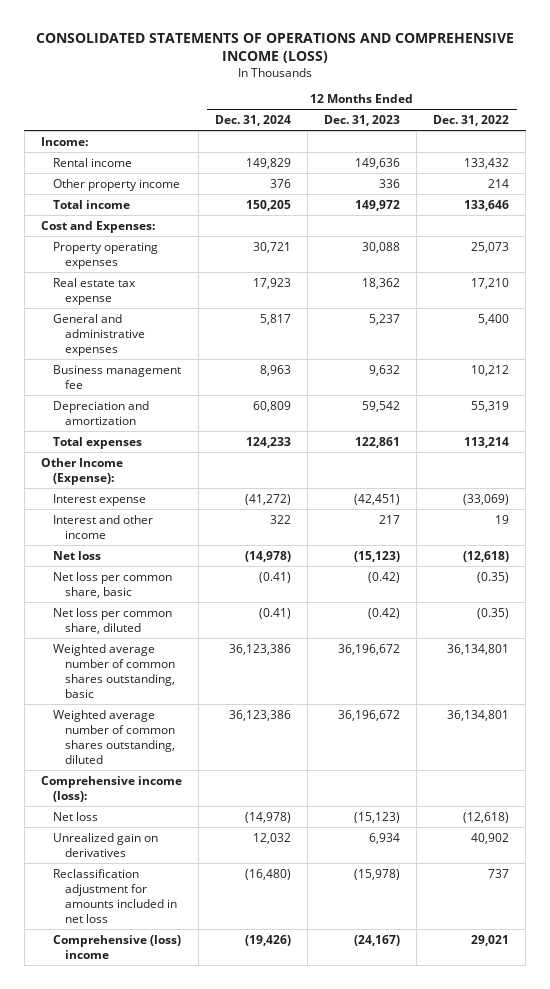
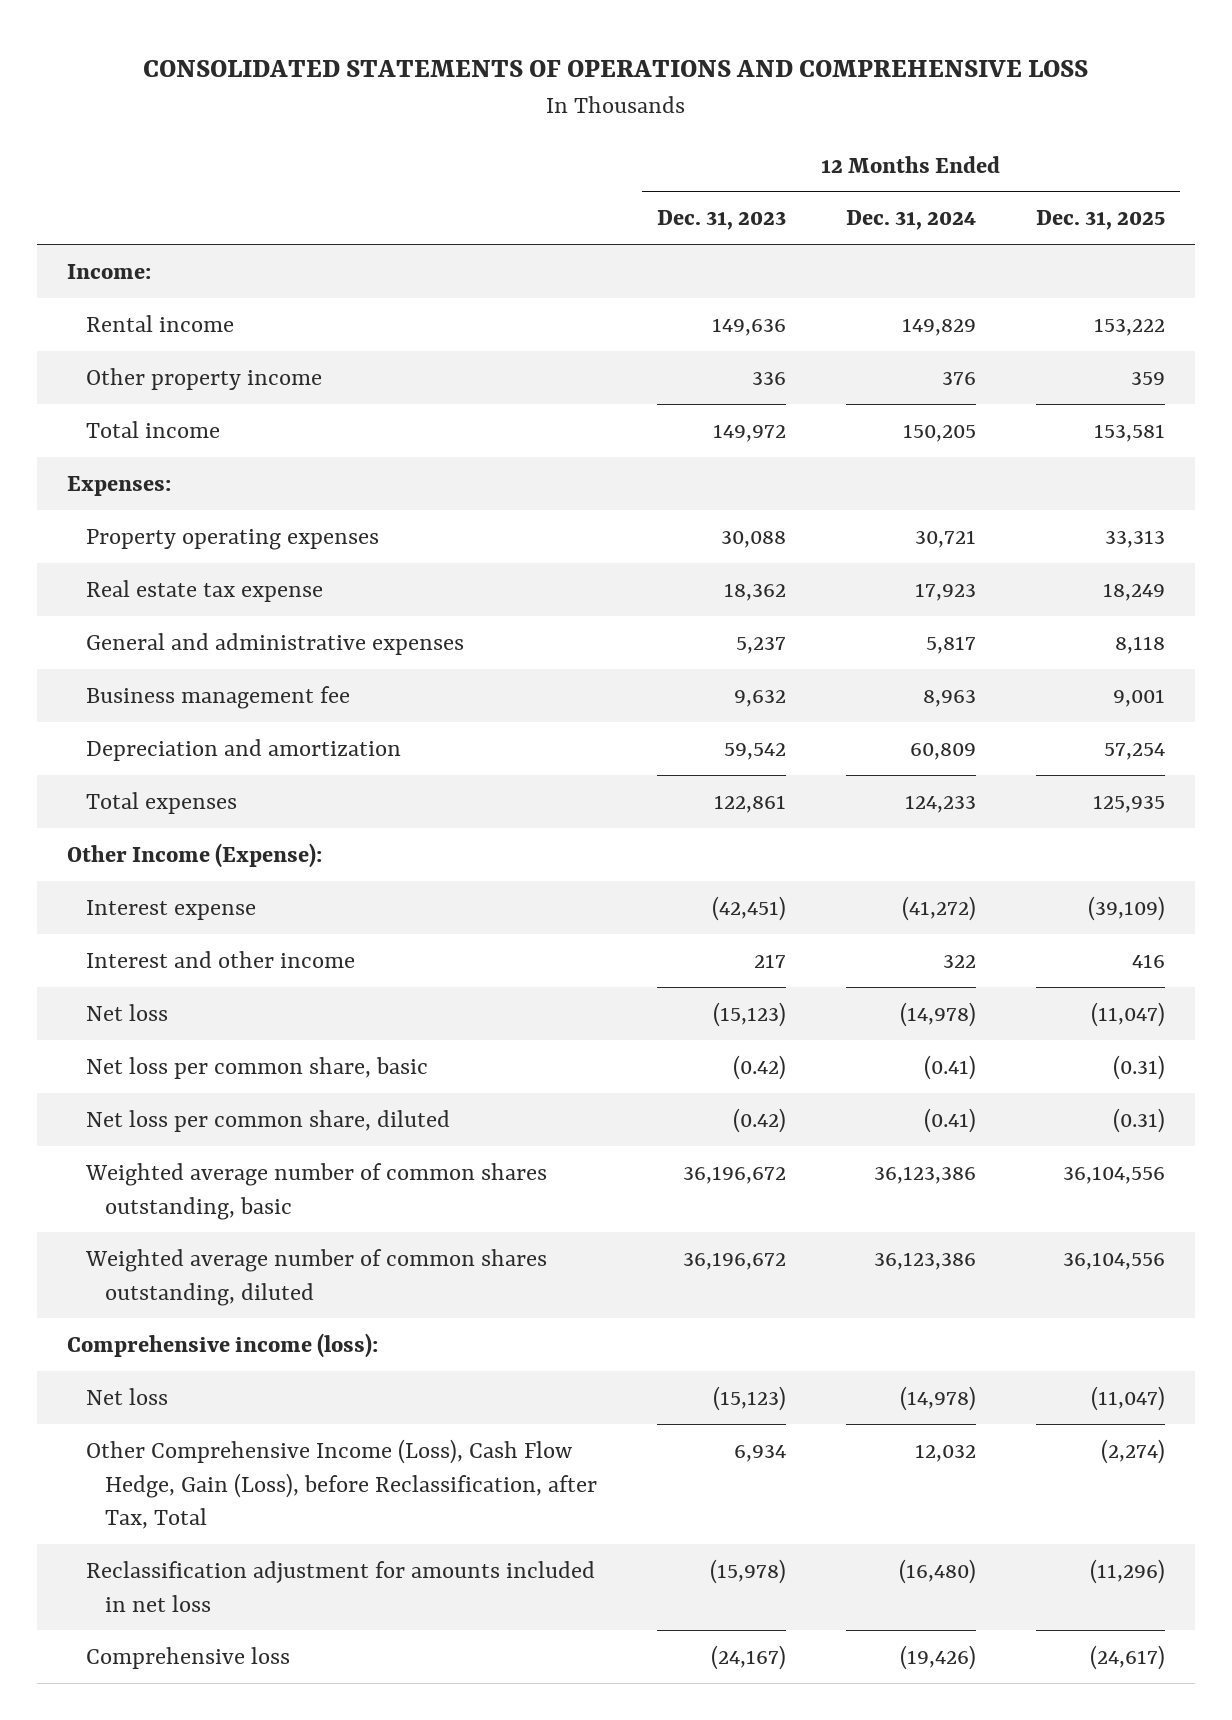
[35,32,514,64] CONSOLIDATED STATEMENTS OF OPERATIONS AND COMPREHENSIVE INCOME (LOSS) -> [142,60,1088,78] CONSOLIDATED STATEMENTS OF OPERATIONS AND COMPREHENSIVE LOSS
[433,115,510,127] Dec. 31, 2022 -> none
none -> [1036,210,1166,231] Dec. 31, 2025
[40,220,155,233] Cost and Expenses: -> [66,475,171,496] Expenses:
[53,832,159,857] Unrealized gain on derivatives -> [85,1438,598,1530] Other Comprehensive Income (Loss), Cash Flow Hedge, Gain (Loss), before Reclassification, after Tax, Total
[53,934,182,959] Comprehensive (loss) income -> [85,1646,290,1669] Comprehensive loss

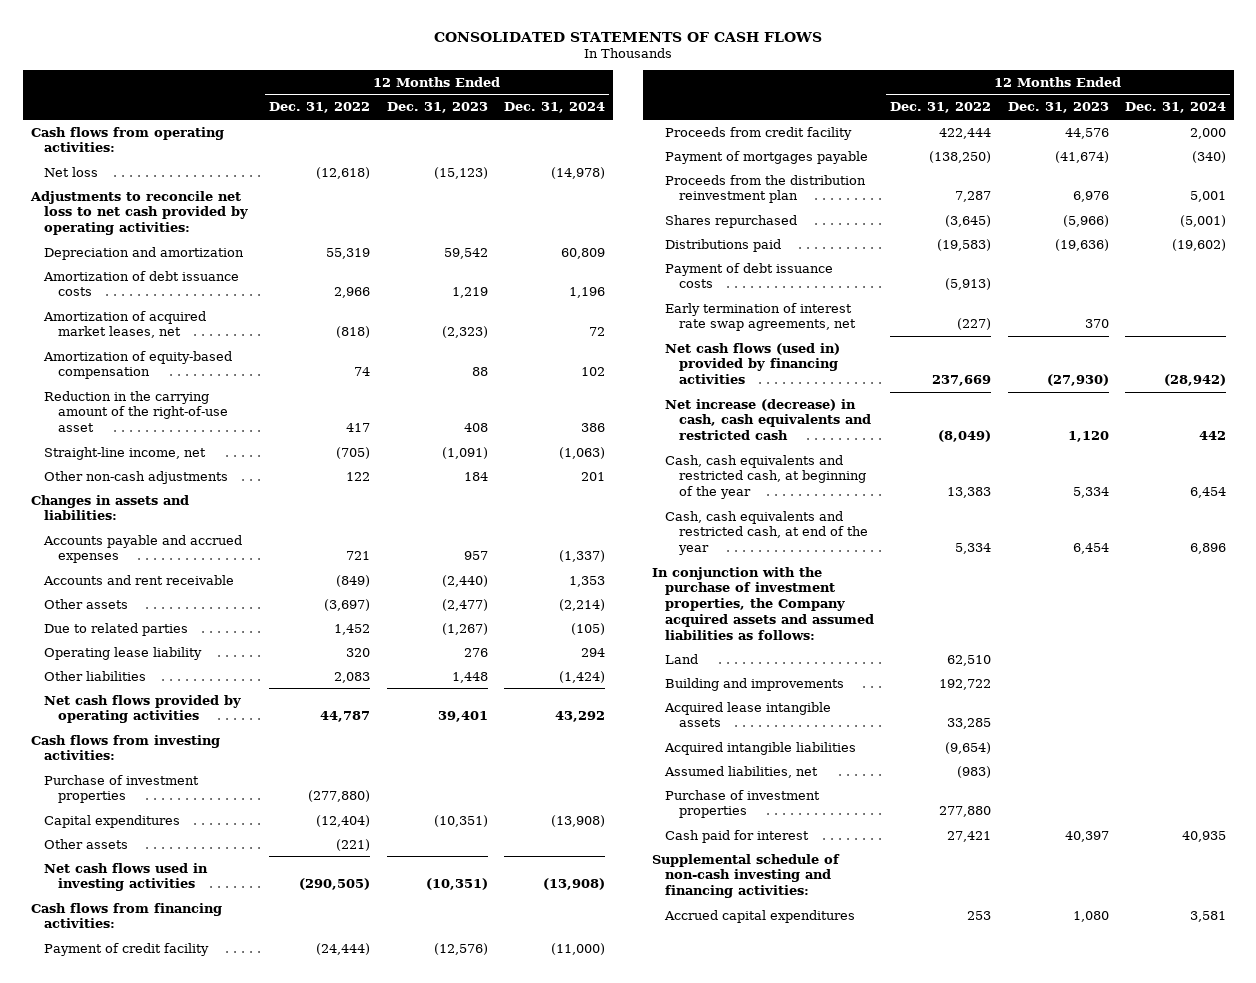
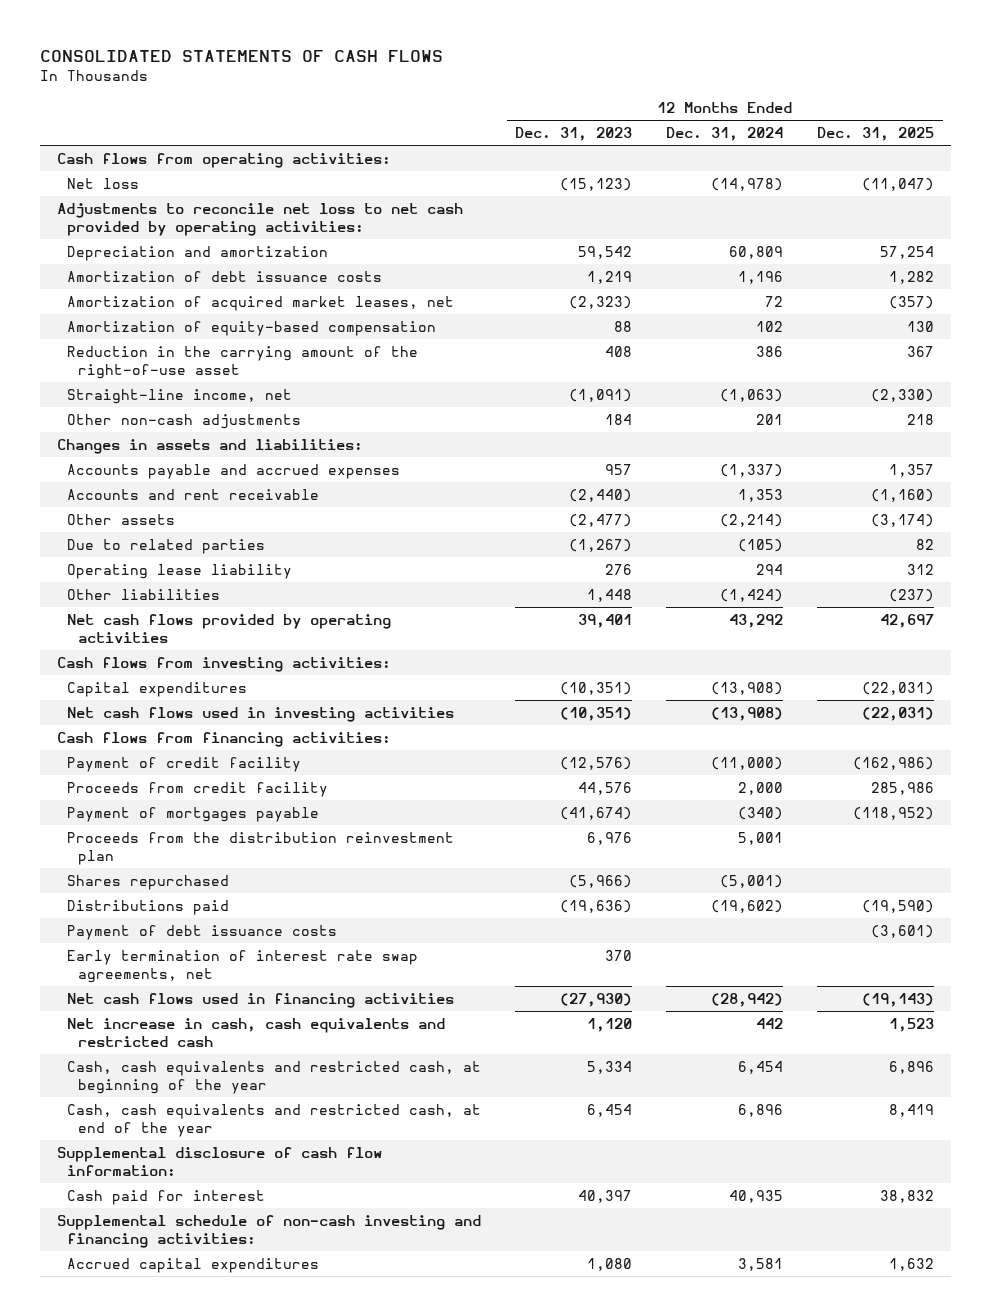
[269,102,371,114] Dec. 31, 2022 -> none
none -> [817,127,935,142] Dec. 31, 2025
[44,774,200,804] Purchase of investment properties -> none
[44,838,129,849] Other assets -> none
[665,342,841,385] Net cash flows (used in) provided by financing activities -> [67,992,455,1008] Net cash flows used in financing activities
[665,398,871,441] Net increase (decrease) in cash, cash equivalents and restricted cash -> [67,1017,446,1047] Net increase in cash, cash equivalents and restricted cash
[651,566,875,640] In conjunction with the purchase of investment properties, the Company acquired assets and assumed liabilities as follows: -> none
[665,653,699,664] Land -> none
[665,677,845,691] Building and improvements -> none
[664,701,832,728] Acquired lease intangible assets -> none
[664,741,857,755] Acquired intangible liabilities -> none
[664,765,819,778] Assumed liabilities, net -> none
[665,789,821,819] Purchase of investment properties -> none
none -> [56,1146,382,1176] Supplemental disclosure of cash flow information:

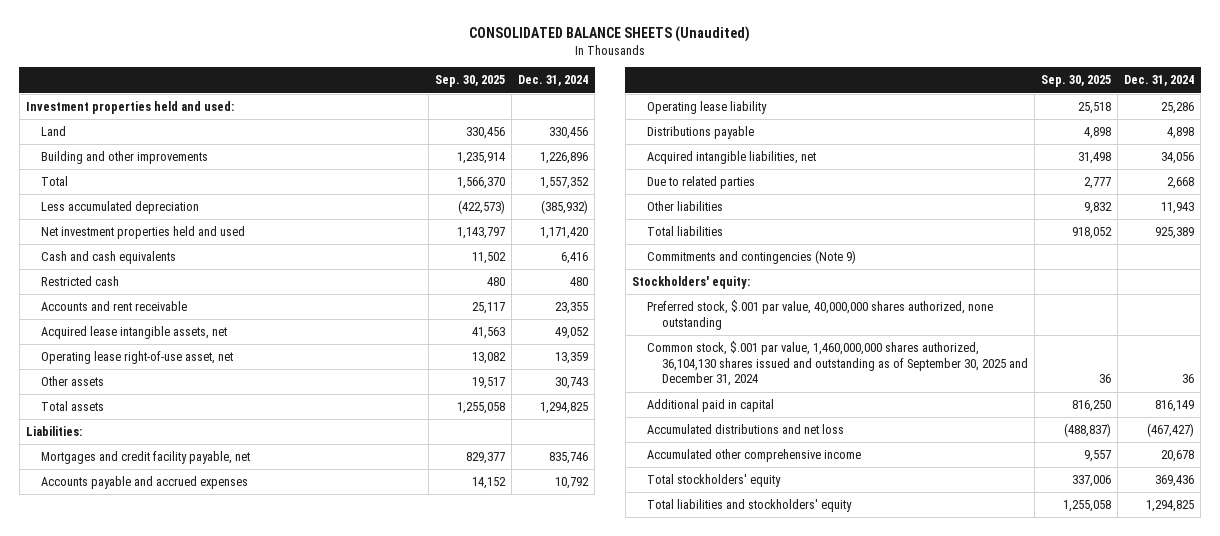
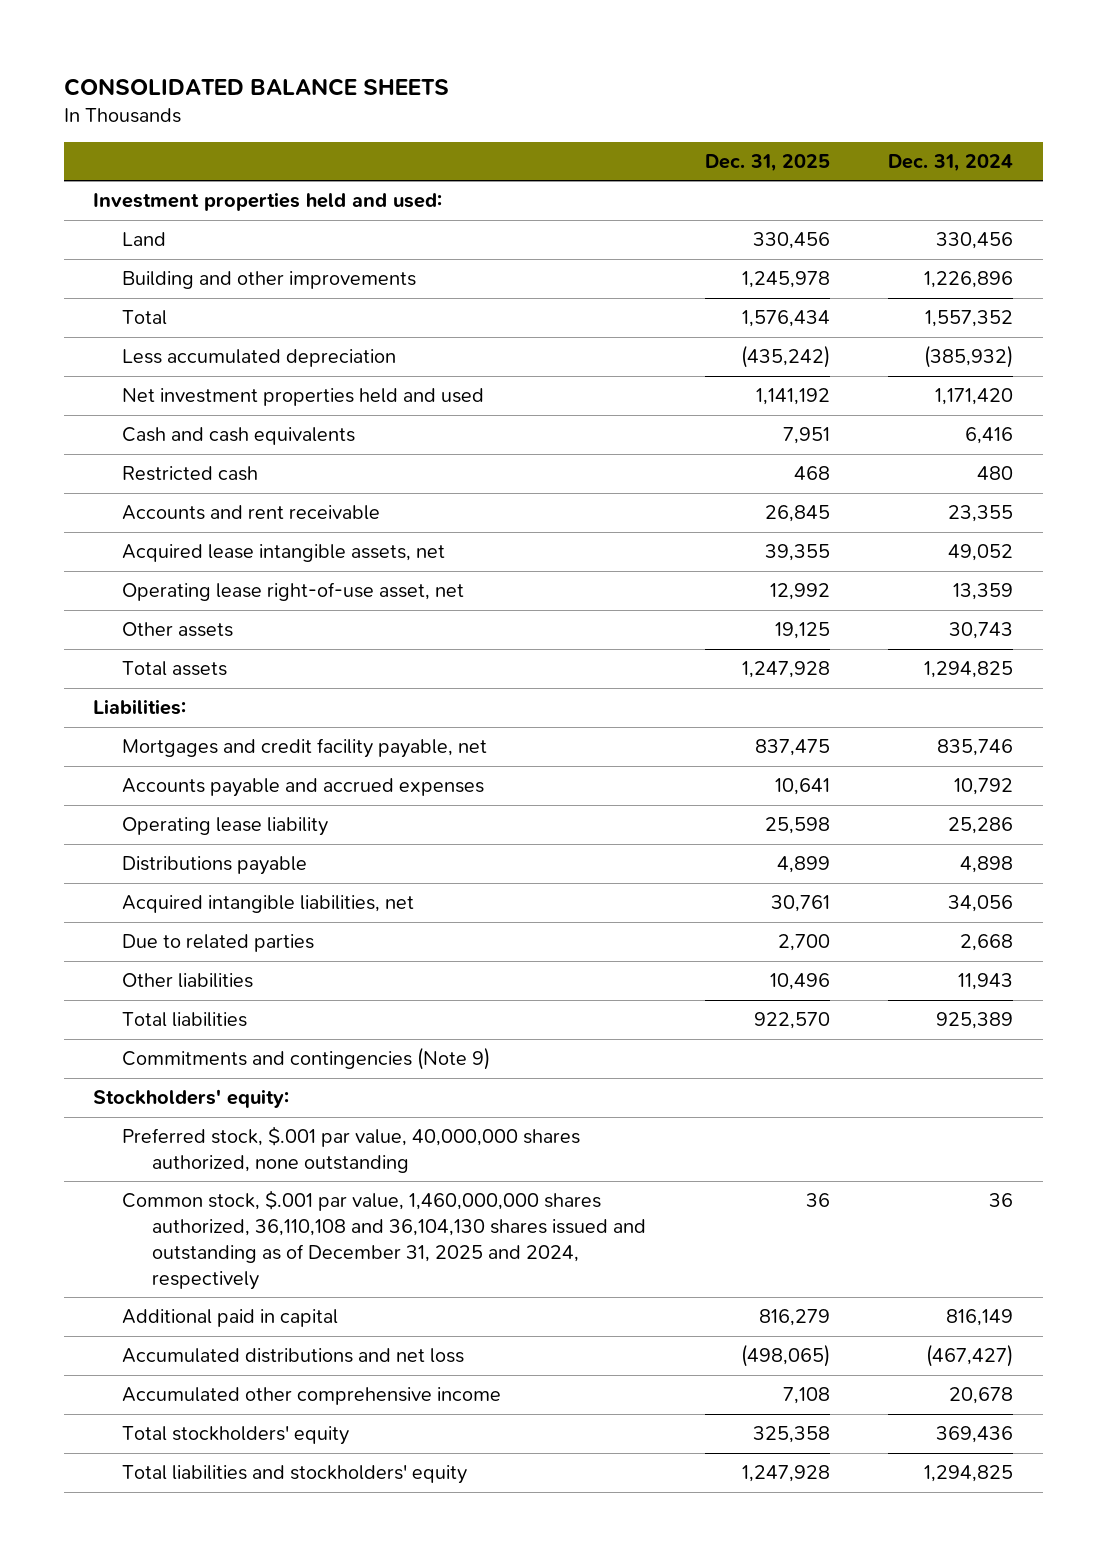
[469,26,751,43] CONSOLIDATED BALANCE SHEETS (Unaudited) -> [63,77,449,96] CONSOLIDATED BALANCE SHEETS
[435,75,506,88] Sep. 30, 2025 -> none
none -> [704,153,830,172] Dec. 31, 2025
[646,341,1028,387] Common stock, $.001 par value, 1,460,000,000 shares authorized, 36,104,130 shares issued and outstanding as of September 30, 2025 and December 31, 2024 -> [122,1190,646,1290] Common stock, $.001 par value, 1,460,000,000 shares authorized, 36,110,108 and 36,104,130 shares issued and outstanding as of December 31, 2025 and 2024, respectively

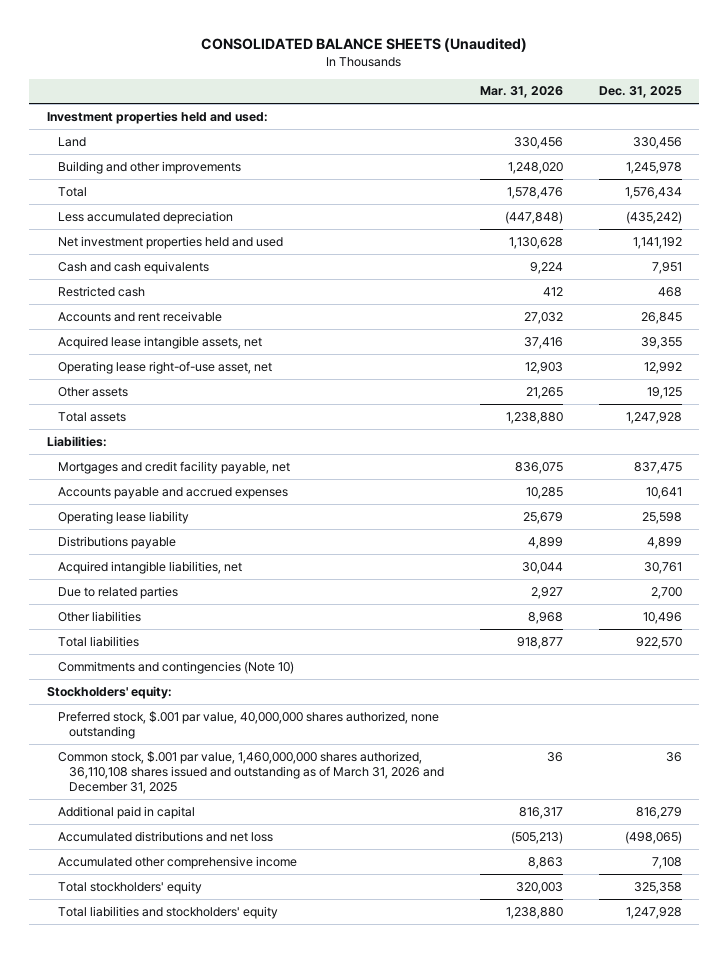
[63,77,449,96] CONSOLIDATED BALANCE SHEETS -> [201,37,528,52] CONSOLIDATED BALANCE SHEETS (Unaudited)
[888,153,1014,172] Dec. 31, 2024 -> none
none -> [479,86,563,99] Mar. 31, 2026
[122,1047,491,1071] Commitments and contingencies (Note 9) -> [58,660,295,674] Commitments and contingencies (Note 10)
[122,1190,646,1290] Common stock, $.001 par value, 1,460,000,000 shares authorized, 36,110,108 and 36,104,130 shares issued and outstanding as of December 31, 2025 and 2024, respectively -> [58,750,445,795] Common stock, $.001 par value, 1,460,000,000 shares authorized, 36,110,108 shares issued and outstanding as of March 31, 2026 and December 31, 2025

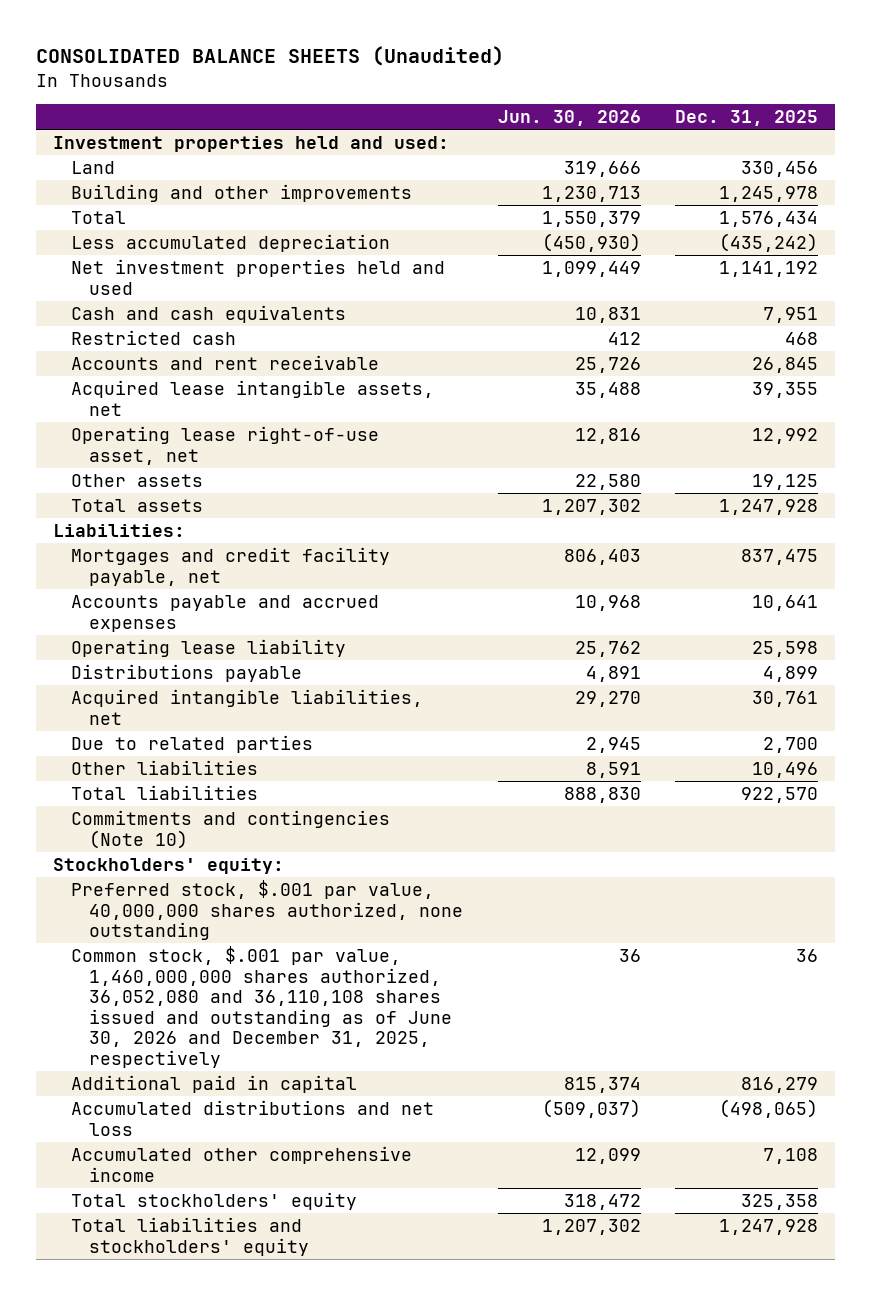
[479,86,563,99] Mar. 31, 2026 -> none
none -> [497,110,641,127] Jun. 30, 2026
[58,750,445,795] Common stock, $.001 par value, 1,460,000,000 shares authorized, 36,110,108 shares issued and outstanding as of March 31, 2026 and December 31, 2025 -> [71,945,453,1068] Common stock, $.001 par value, 1,460,000,000 shares authorized, 36,052,080 and 36,110,108 shares issued and outstanding as of June 30, 2026 and December 31, 2025, respectively

